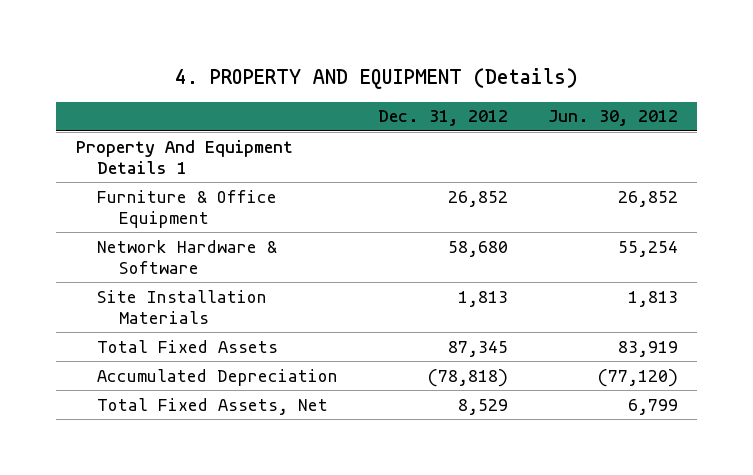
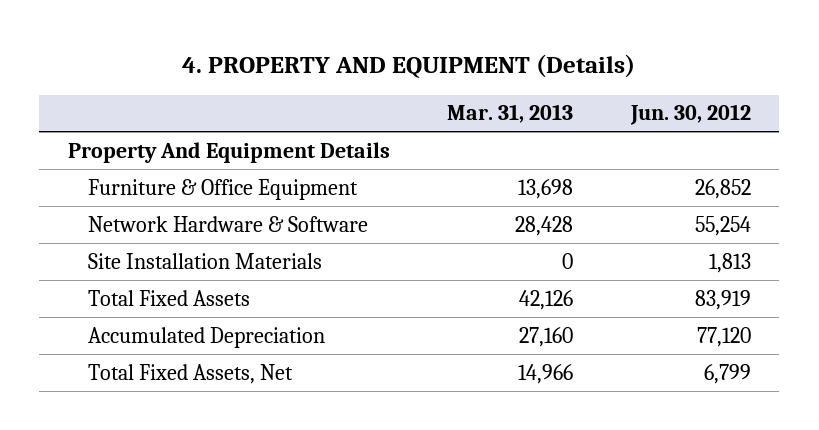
[378,110,509,127] Dec. 31, 2012 -> none
none -> [447,104,574,124] Mar. 31, 2013
[75,139,293,174] Property And Equipment Details 1 -> [68,141,391,163] Property And Equipment Details
[597,368,678,387] (77,120) -> [696,326,751,347] 77,120

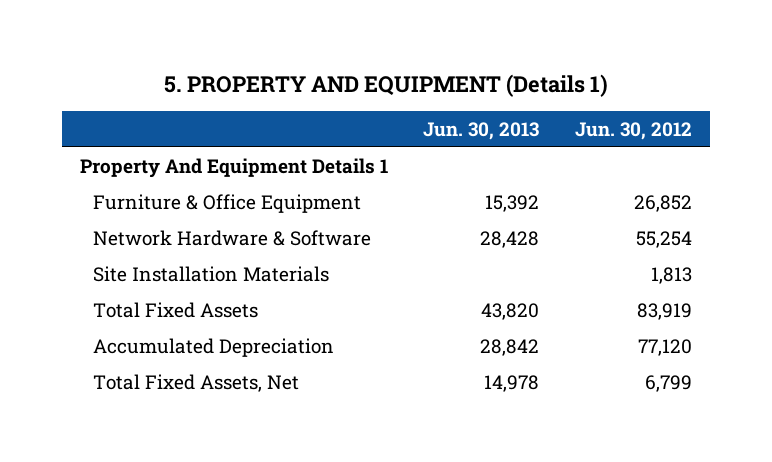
[182,53,636,78] 4. PROPERTY AND EQUIPMENT (Details) -> [163,73,608,97] 5. PROPERTY AND EQUIPMENT (Details 1)
[447,104,574,124] Mar. 31, 2013 -> none
none -> [423,121,540,140] Jun. 30, 2013
[68,141,391,163] Property And Equipment Details -> [79,157,388,178] Property And Equipment Details 1

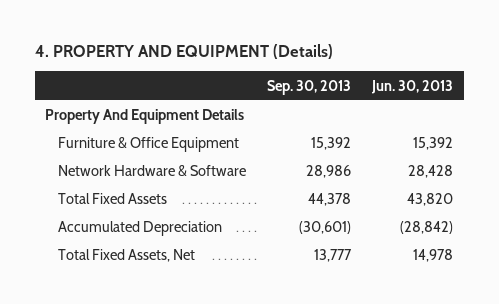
[163,73,608,97] 5. PROPERTY AND EQUIPMENT (Details 1) -> [34,44,333,60] 4. PROPERTY AND EQUIPMENT (Details)
[575,121,693,140] Jun. 30, 2012 -> none
none -> [267,79,352,95] Sep. 30, 2013
[79,157,388,178] Property And Equipment Details 1 -> [45,109,245,125] Property And Equipment Details
[93,265,330,282] Site Installation Materials -> none
[480,338,540,356] 28,842 -> [400,221,454,235] (28,842)

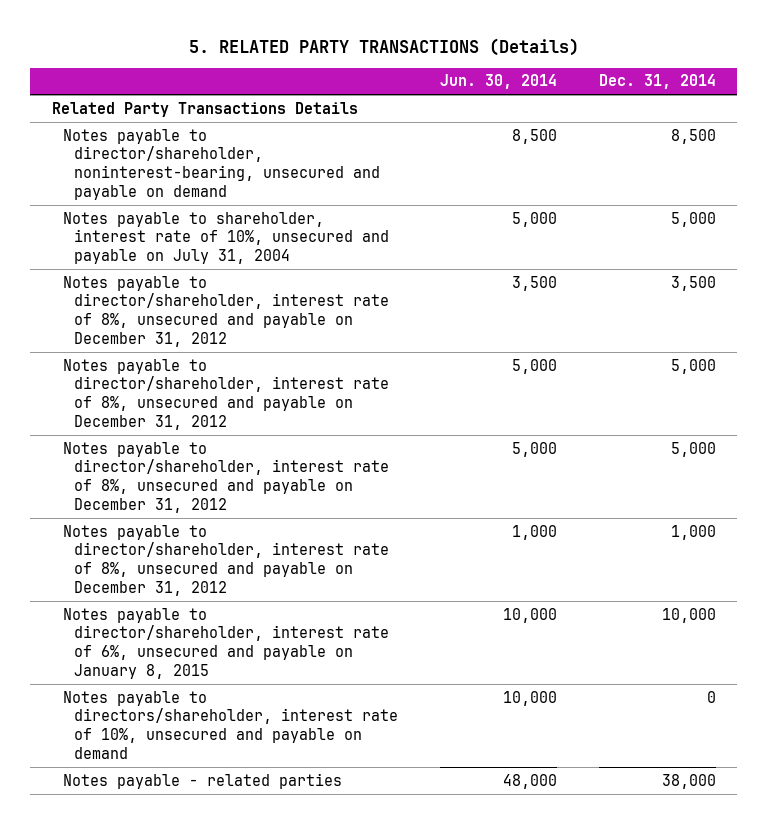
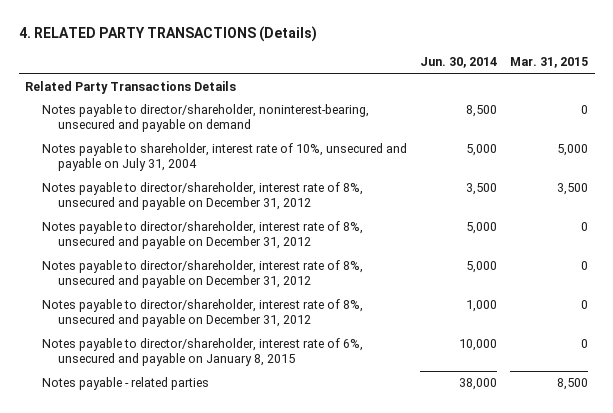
[188,38,579,57] 5. RELATED PARTY TRANSACTIONS (Details) -> [18,25,317,42] 4. RELATED PARTY TRANSACTIONS (Details)
[599,74,717,90] Dec. 31, 2014 -> none
none -> [510,57,589,69] Mar. 31, 2015
[62,690,399,759] Notes payable to directors/shareholder, interest rate of 10%, unsecured and payable on demand -> none
[503,773,558,789] 48,000 -> [458,378,497,391] 38,000

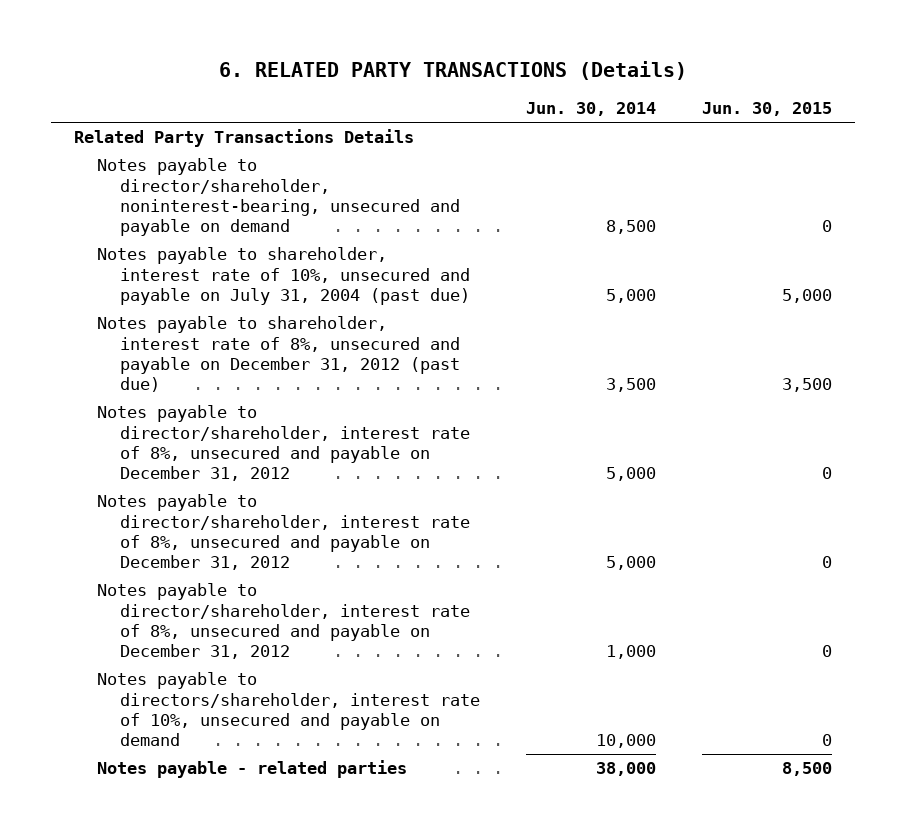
[18,25,317,42] 4. RELATED PARTY TRANSACTIONS (Details) -> [218,61,687,81] 6. RELATED PARTY TRANSACTIONS (Details)
[510,57,589,69] Mar. 31, 2015 -> none
none -> [702,102,833,117] Jun. 30, 2015
[41,143,407,172] Notes payable to shareholder, interest rate of 10%, unsecured and payable on July 31, 2004 -> [96,247,470,305] Notes payable to shareholder, interest rate of 10%, unsecured and payable on July 31, 2004 (past due)
[41,182,363,211] Notes payable to director/shareholder, interest rate of 8%, unsecured and payable on December 31, 2012 -> [96,316,460,393] Notes payable to shareholder, interest rate of 8%, unsecured and payable on December 31, 2012 (past due)
[41,338,363,367] Notes payable to director/shareholder, interest rate of 6%, unsecured and payable on January 8, 2015 -> [96,672,480,747] Notes payable to directors/shareholder, interest rate of 10%, unsecured and payable on demand

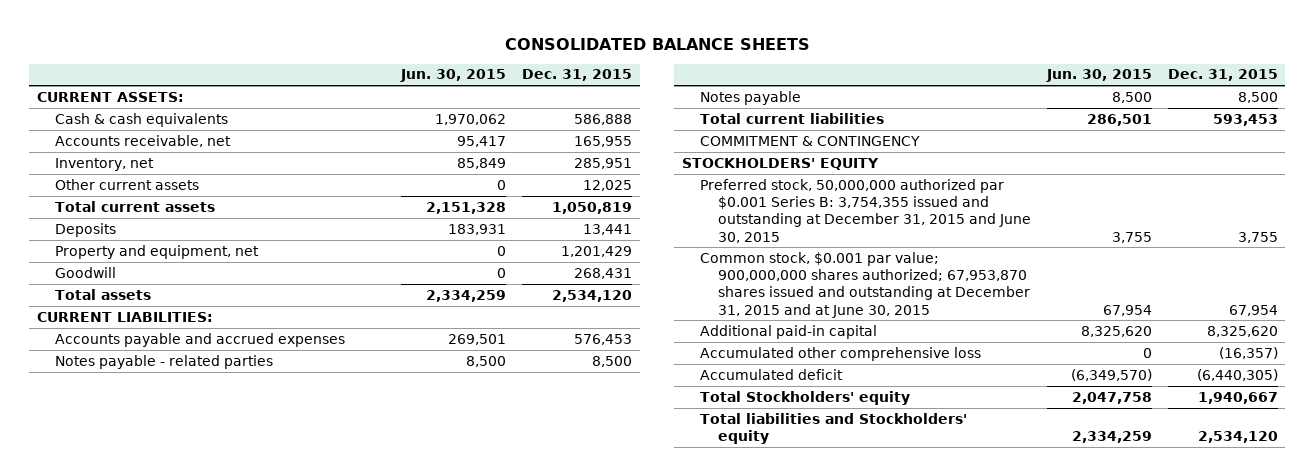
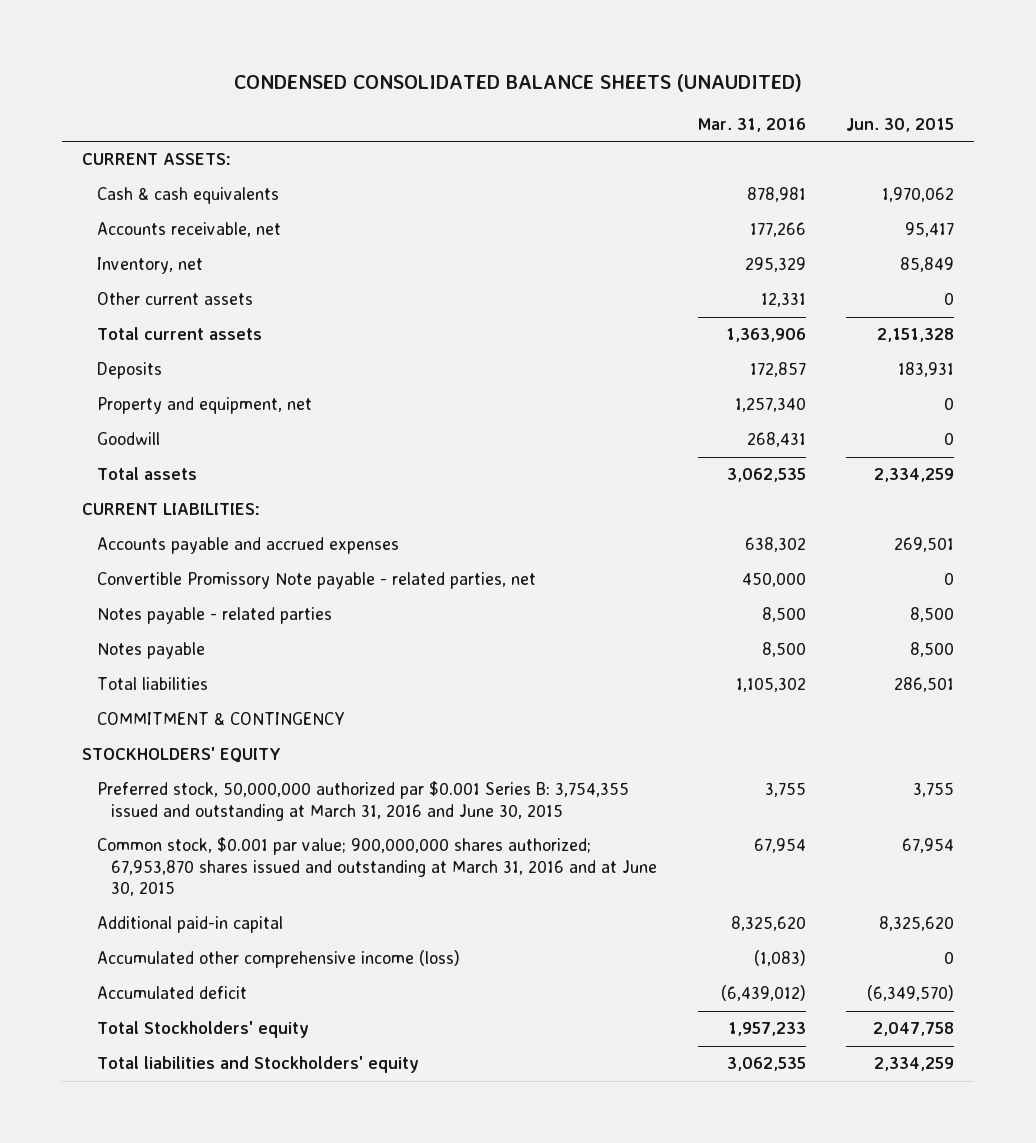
[505,37,811,50] CONSOLIDATED BALANCE SHEETS -> [234,74,803,93] CONDENSED CONSOLIDATED BALANCE SHEETS (UNAUDITED)
[522,69,633,82] Dec. 31, 2015 -> none
none -> [697,118,806,133] Mar. 31, 2016
none -> [96,572,536,590] Convertible Promissory Note payable - related parties, net
[700,112,885,124] Total current liabilities -> [96,677,208,691] Total liabilities
[700,178,1032,243] Preferred stock, 50,000,000 authorized par $0.001 Series B: 3,754,355 issued and outstanding at December 31, 2015 and June 30, 2015 -> [96,781,629,821] Preferred stock, 50,000,000 authorized par $0.001 Series B: 3,754,355 issued and outstanding at March 31, 2016 and June 30, 2015
[700,251,1031,318] Common stock, $0.001 par value; 900,000,000 shares authorized; 67,953,870 shares issued and outstanding at December 31, 2015 and at June 30, 2015 -> [96,837,658,897] Common stock, $0.001 par value; 900,000,000 shares authorized; 67,953,870 shares issued and outstanding at March 31, 2016 and at June 30, 2015
[700,346,982,361] Accumulated other comprehensive loss -> [96,950,460,969] Accumulated other comprehensive income (loss)

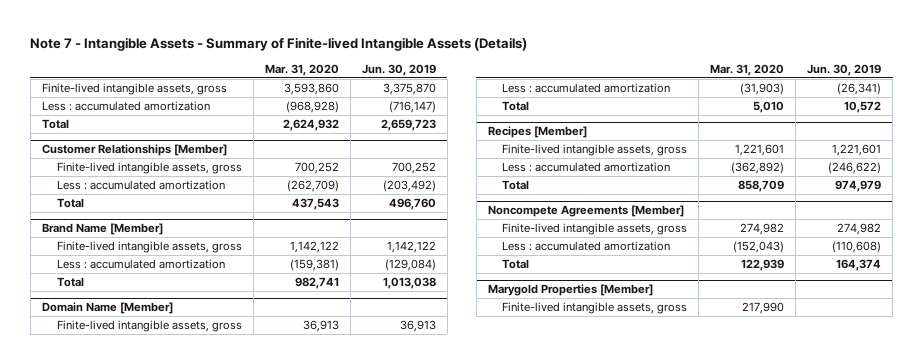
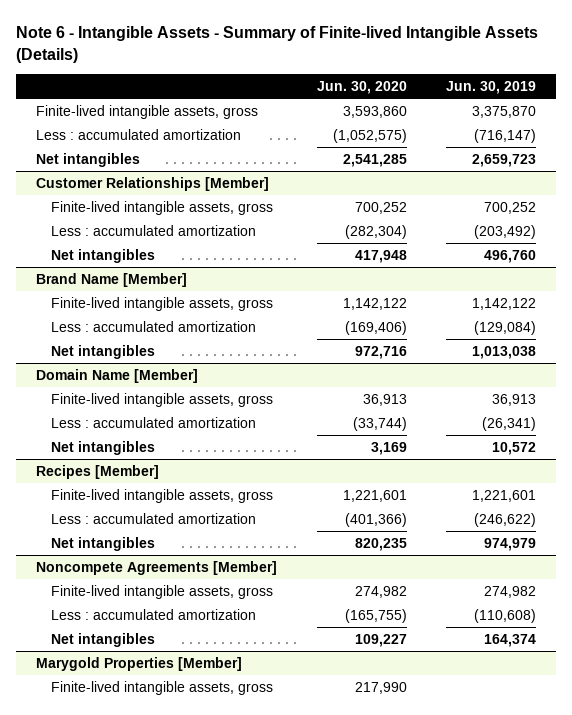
[30,37,528,52] Note 7 - Intangible Assets - Summary of Finite-lived Intangible Assets (Details) -> [16,26,539,63] Note 6 - Intangible Assets - Summary of Finite-lived Intangible Assets (Details)
[264,64,339,77] Mar. 31, 2020 -> none
none -> [316,81,407,95] Jun. 30, 2020
[41,119,69,130] Total -> [35,153,140,168] Net intangibles
[56,198,84,209] Total -> [51,249,156,264] Net intangibles
[56,277,84,288] Total -> [51,345,156,360] Net intangibles
[502,101,530,112] Total -> [51,441,156,456] Net intangibles
[502,180,530,191] Total -> [51,537,156,552] Net intangibles
[502,259,530,270] Total -> [51,633,156,648] Net intangibles

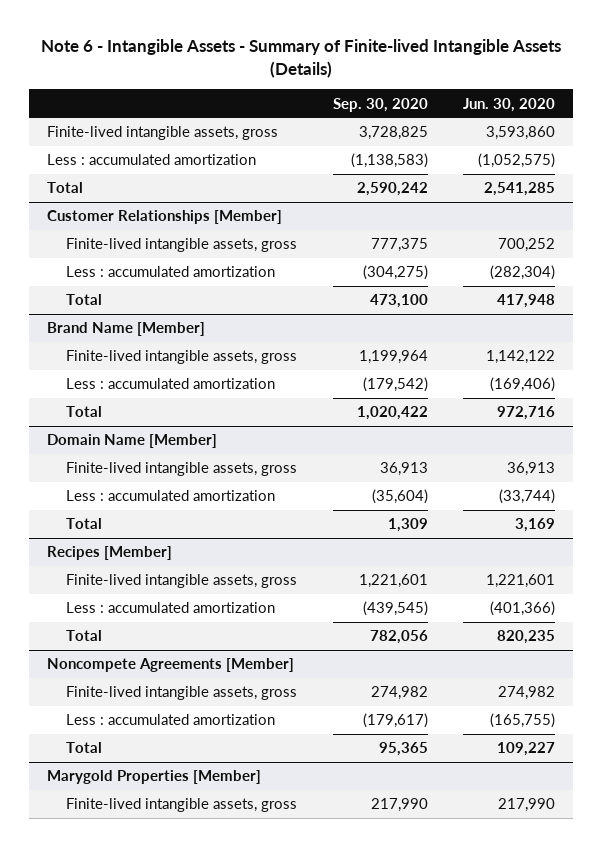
[446,81,537,95] Jun. 30, 2019 -> none
none -> [332,97,428,112] Sep. 30, 2020
[35,153,140,168] Net intangibles -> [46,182,83,194] Total
[51,249,156,264] Net intangibles -> [66,294,103,306] Total
[51,345,156,360] Net intangibles -> [66,406,103,418] Total
[51,441,156,456] Net intangibles -> [66,518,103,530] Total
[51,537,156,552] Net intangibles -> [66,630,103,642] Total
[51,633,156,648] Net intangibles -> [66,742,103,754] Total

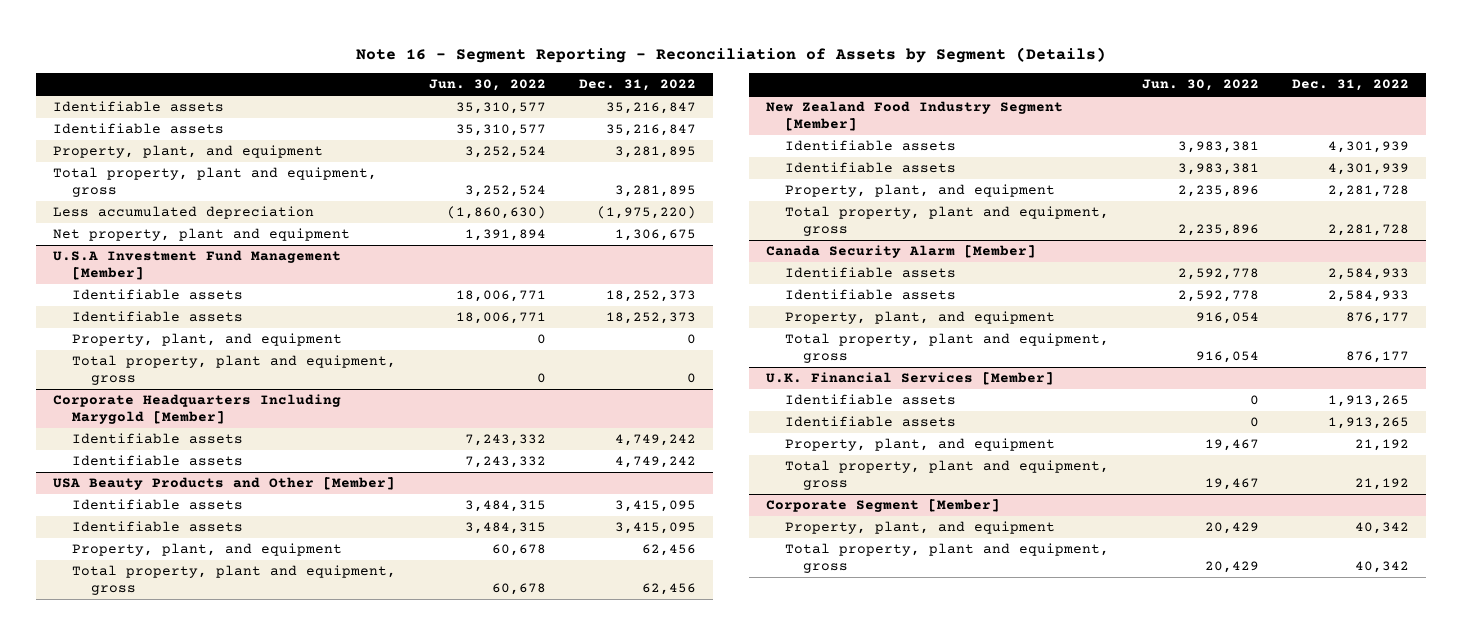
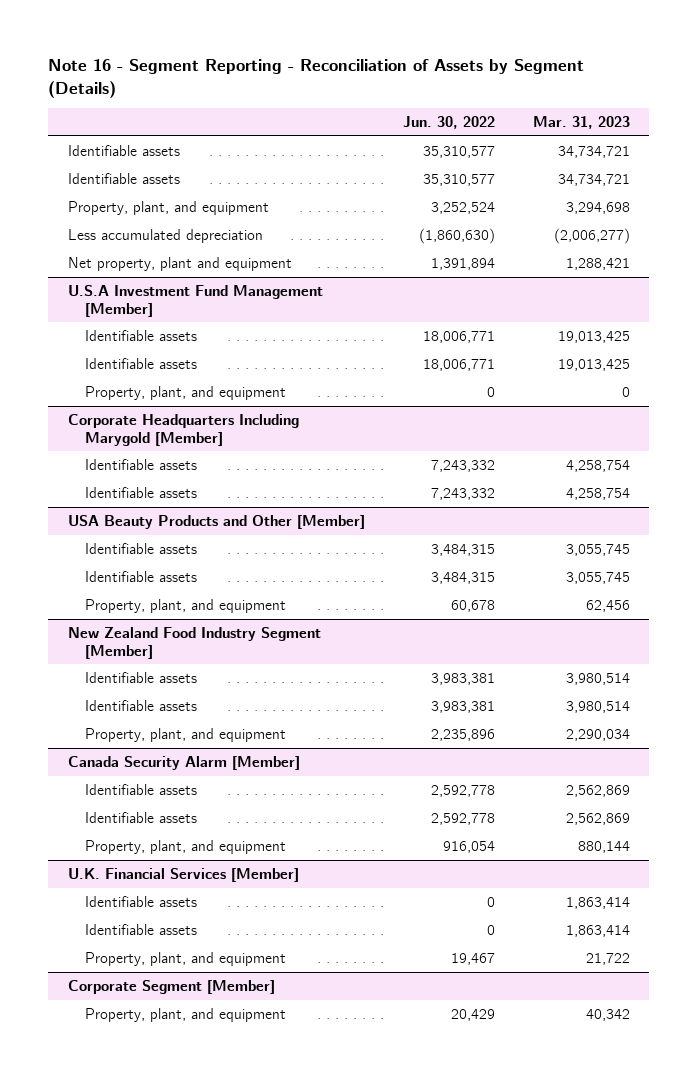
[579,79,697,92] Dec. 31, 2022 -> none
none -> [533,115,631,129] Mar. 31, 2023
[52,167,377,198] Total property, plant and equipment, gross -> none
[71,355,396,386] Total property, plant and equipment, gross -> none
[71,565,396,596] Total property, plant and equipment, gross -> none
[784,206,1109,237] Total property, plant and equipment, gross -> none
[784,333,1109,364] Total property, plant and equipment, gross -> none
[784,460,1109,491] Total property, plant and equipment, gross -> none
[784,543,1109,574] Total property, plant and equipment, gross -> none

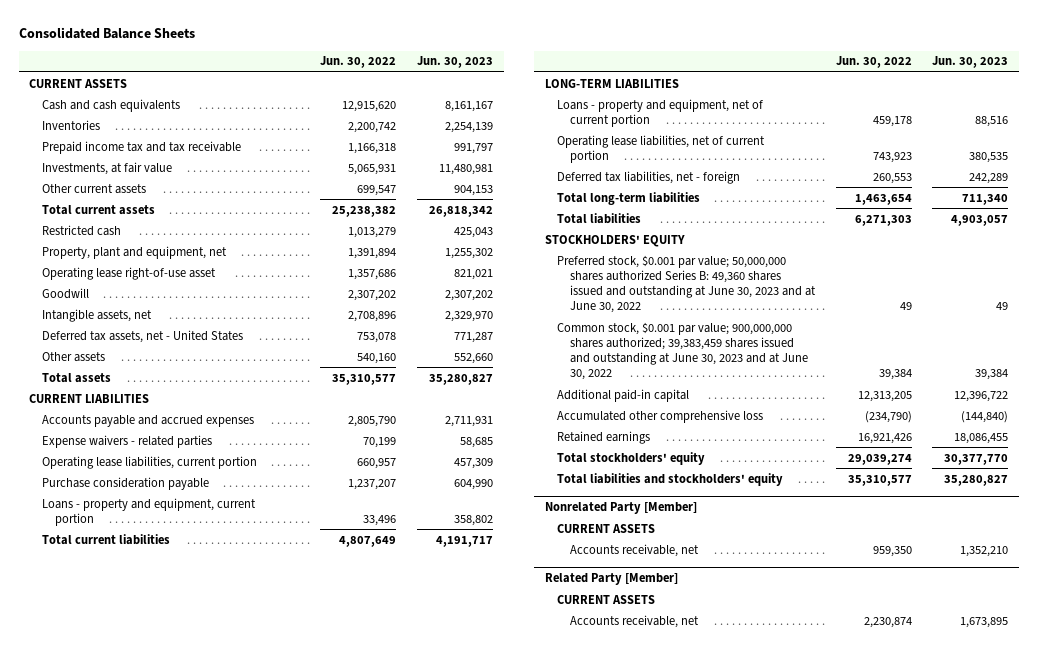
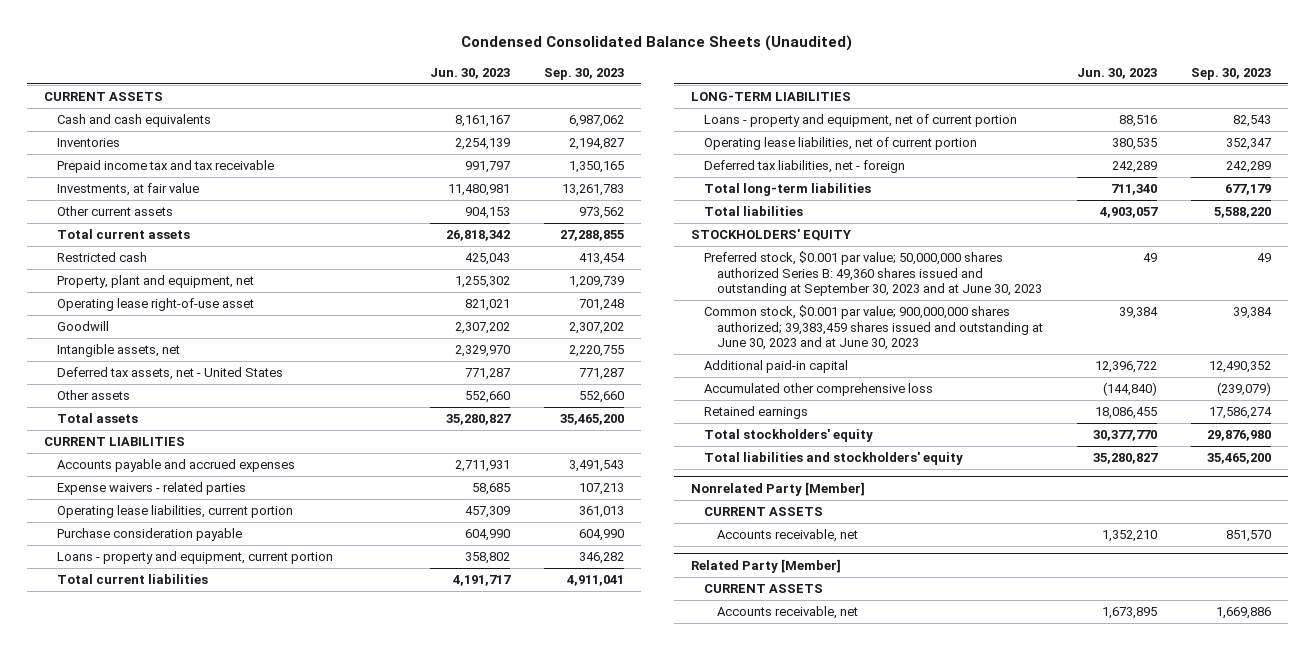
[19,27,196,40] Consolidated Balance Sheets -> [461,35,853,52] Condensed Consolidated Balance Sheets (Unaudited)
[320,56,397,69] Jun. 30, 2022 -> none
none -> [543,67,624,80] Sep. 30, 2023
[557,254,817,313] Preferred stock, $0.001 par value; 50,000,000 shares authorized Series B: 49,360 shares issued and outstanding at June 30, 2023 and at June 30, 2022 -> [704,251,1043,297] Preferred stock, $0.001 par value; 50,000,000 shares authorized Series B: 49,360 shares issued and outstanding at September 30, 2023 and at June 30, 2023
[557,321,809,380] Common stock, $0.001 par value; 900,000,000 shares authorized; 39,383,459 shares issued and outstanding at June 30, 2023 and at June 30, 2022 -> [704,305,1044,351] Common stock, $0.001 par value; 900,000,000 shares authorized; 39,383,459 shares issued and outstanding at June 30, 2023 and at June 30, 2023

